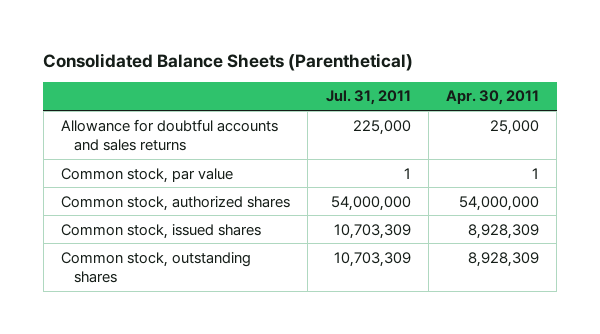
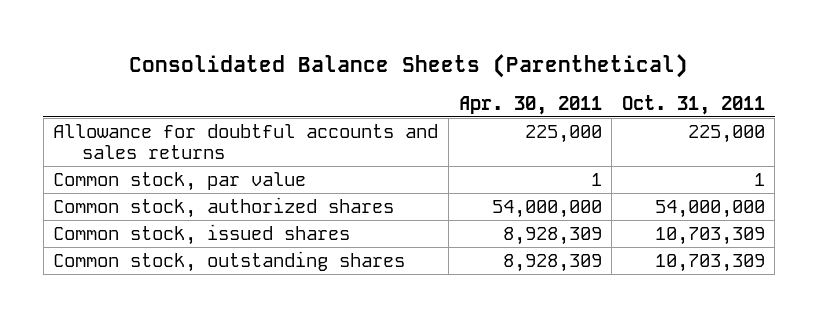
[325,90,411,106] Jul. 31, 2011 -> none
none -> [621,94,765,115] Oct. 31, 2011
[490,119,540,135] 25,000 -> [524,124,602,143] 225,000

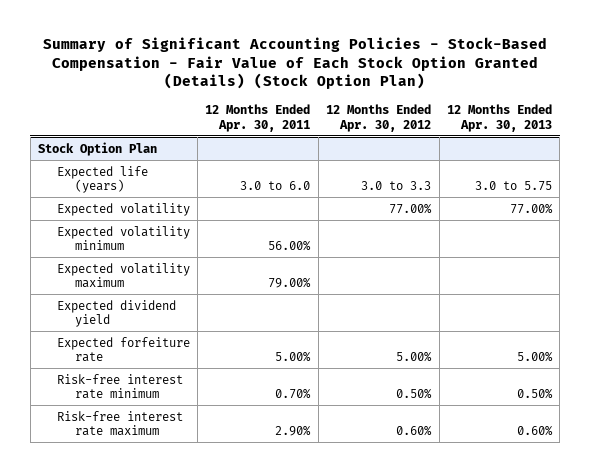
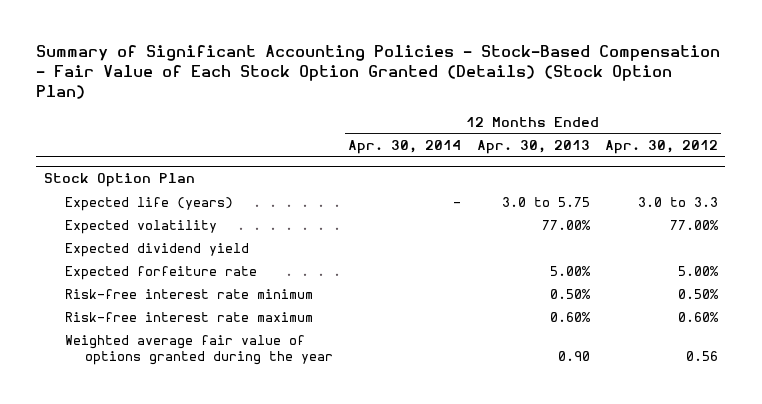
[205,103,311,132] 12 Months Ended Apr. 30, 2011 -> none
none -> [348,140,462,155] Apr. 30, 2014
[56,225,190,251] Expected volatility minimum -> none
[56,262,190,289] Expected volatility maximum -> none
none -> [64,334,334,366] Weighted average fair value of options granted during the year

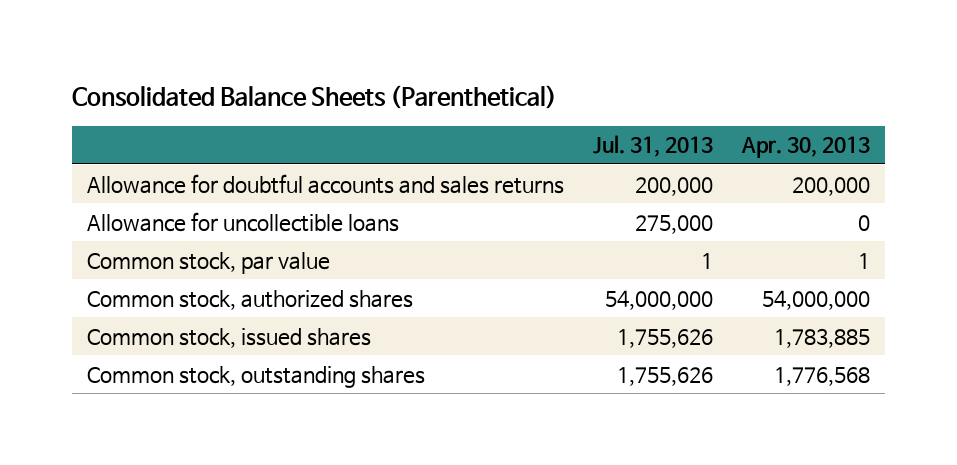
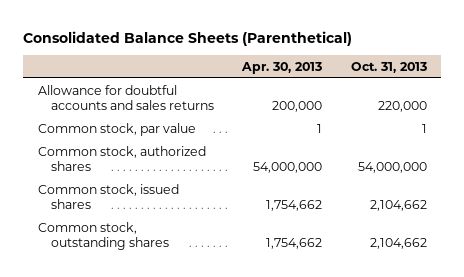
[593,135,714,158] Jul. 31, 2013 -> none
none -> [350,61,427,73] Oct. 31, 2013
[87,211,400,232] Allowance for uncollectible loans -> none
[774,327,871,348] 1,783,885 -> [266,200,323,212] 1,754,662
[774,366,871,386] 1,776,568 -> [266,238,323,250] 1,754,662

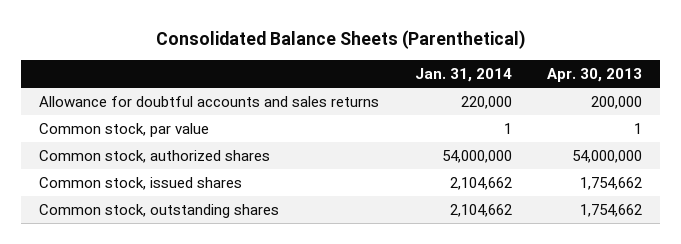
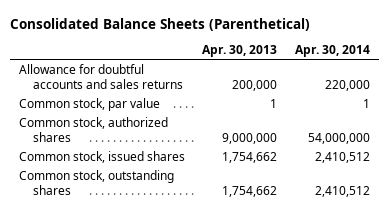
[414,67,512,82] Jan. 31, 2014 -> none
none -> [294,45,370,58] Apr. 30, 2014
[572,150,643,164] 54,000,000 -> [222,132,278,144] 9,000,000

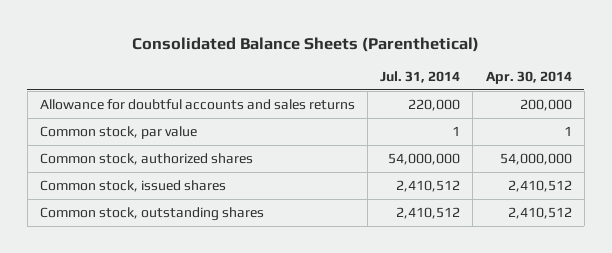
[202,45,278,58] Apr. 30, 2013 -> none
none -> [380,71,461,84] Jul. 31, 2014
[324,79,370,91] 220,000 -> [519,98,572,111] 200,000

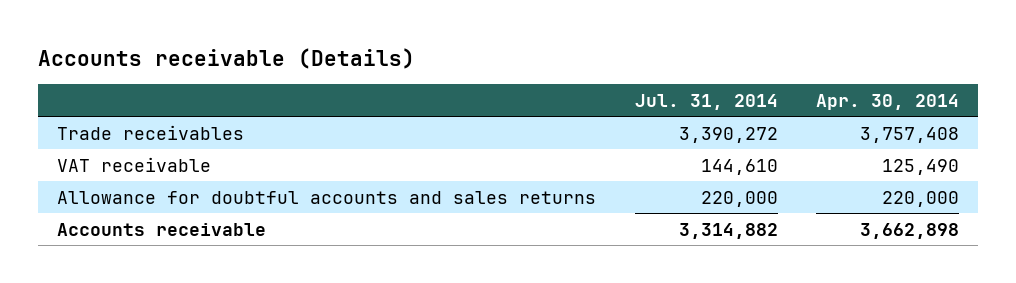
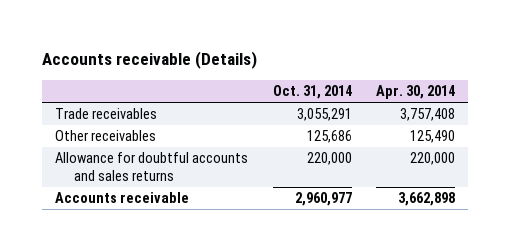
[634,93,778,110] Jul. 31, 2014 -> none
none -> [272,85,352,100] Oct. 31, 2014
[57,156,212,172] VAT receivable -> [54,130,156,142] Other receivables

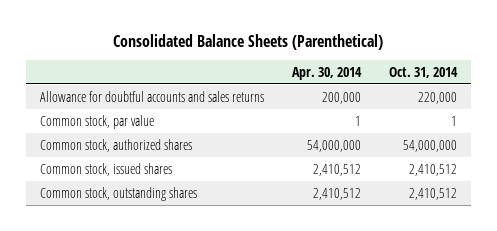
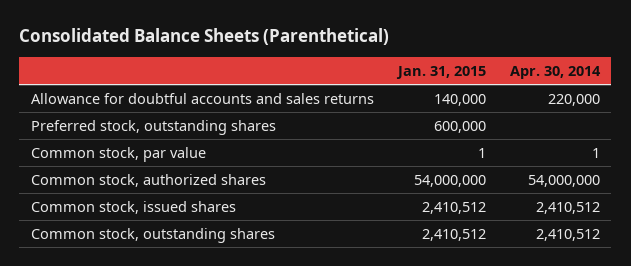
[389,66,459,78] Oct. 31, 2014 -> none
none -> [395,65,486,79] Jan. 31, 2015
[321,91,361,104] 200,000 -> [547,94,600,107] 220,000
none -> [31,120,277,136] Preferred stock, outstanding shares

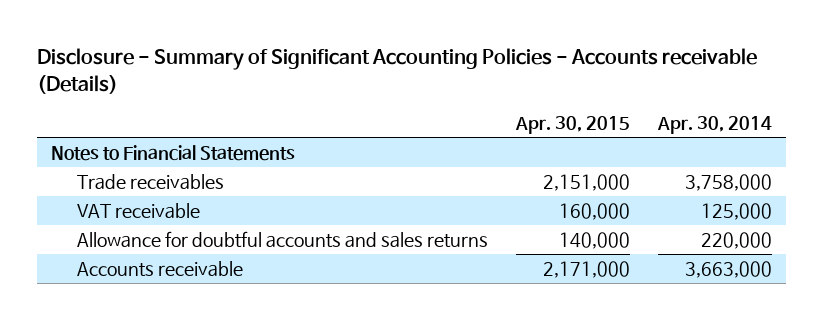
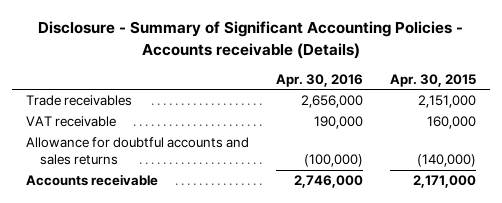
[656,115,772,134] Apr. 30, 2014 -> none
none -> [275,73,363,87] Apr. 30, 2016
[50,144,295,161] Notes to Financial Statements -> none
[558,231,630,249] 140,000 -> [417,153,477,167] (140,000)

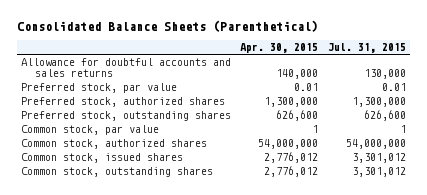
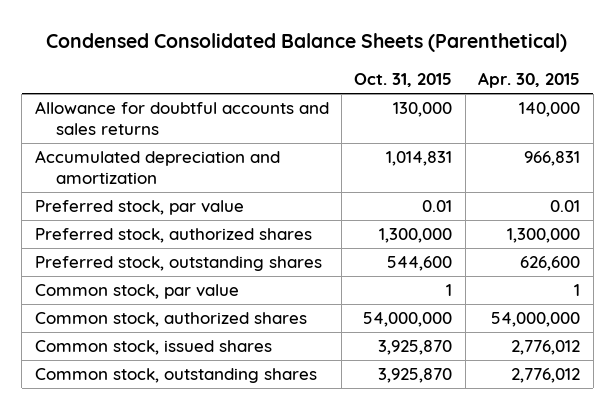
[16,19,318,32] Consolidated Balance Sheets (Parenthetical) -> [46,32,568,52] Condensed Consolidated Balance Sheets (Parenthetical)
[327,43,406,54] Jul. 31, 2015 -> none
none -> [354,73,453,88] Oct. 31, 2015
none -> [34,150,280,184] Accumulated depreciation and amortization

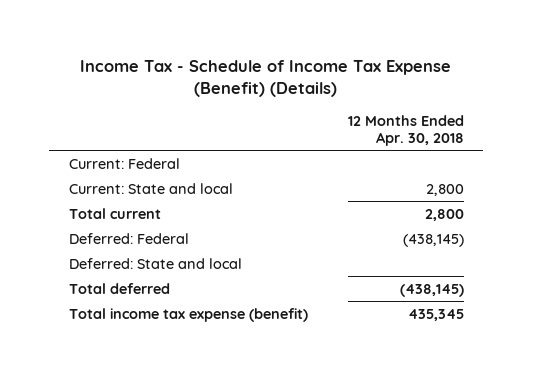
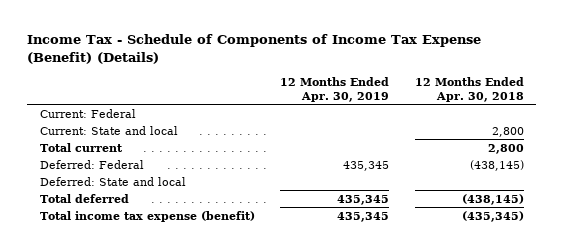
[80,59,452,97] Income Tax - Schedule of Income Tax Expense (Benefit) (Details) -> [26,34,481,64] Income Tax - Schedule of Components of Income Tax Expense (Benefit) (Details)
none -> [280,76,390,102] 12 Months Ended Apr. 30, 2019
[407,308,464,321] 435,345 -> [461,210,524,222] (435,345)

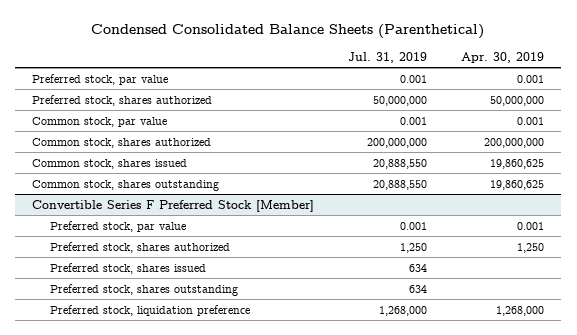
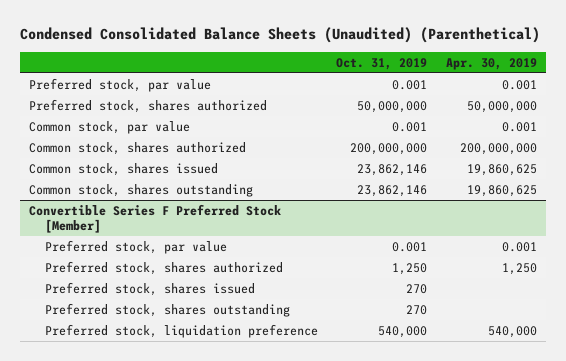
[91,24,485,40] Condensed Consolidated Balance Sheets (Parenthetical) -> [19,27,540,44] Condensed Consolidated Balance Sheets (Unaudited) (Parenthetical)
[348,51,428,63] Jul. 31, 2019 -> none
none -> [336,57,428,70] Oct. 31, 2019
[496,305,545,316] 1,268,000 -> [488,325,538,338] 540,000

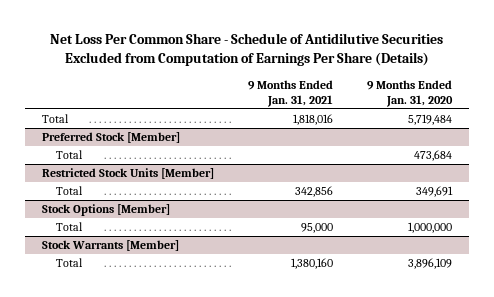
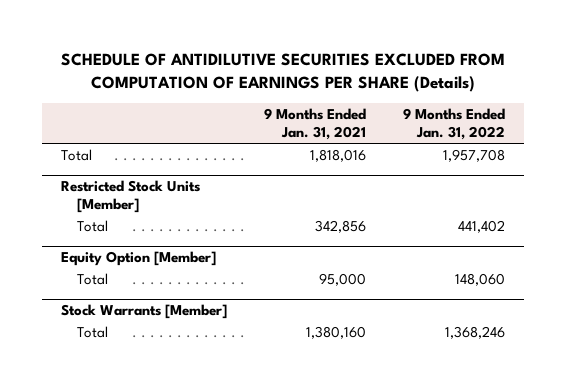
[50,33,444,67] Net Loss Per Common Share - Schedule of Antidilutive Securities Excluded from Computation of Earnings Per Share (Details) -> [61,53,506,93] SCHEDULE OF ANTIDILUTIVE SECURITIES EXCLUDED FROM COMPUTATION OF EARNINGS PER SHARE (Details)
[367,79,454,107] 9 Months Ended Jan. 31, 2020 -> none
none -> [403,108,506,141] 9 Months Ended Jan. 31, 2022
[42,132,181,144] Preferred Stock [Member] -> none
[55,150,83,160] Total -> none
[42,204,171,217] Stock Options [Member] -> [60,251,216,267] Equity Option [Member]

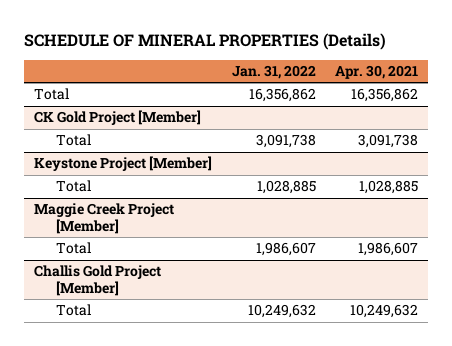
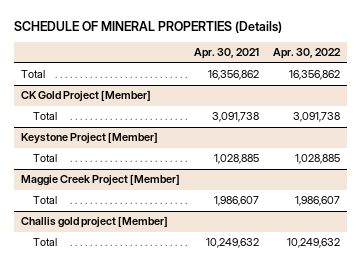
[231,65,316,80] Jan. 31, 2022 -> none
none -> [272,48,341,60] Apr. 30, 2022
[33,265,161,296] Challis Gold Project [Member] -> [20,216,168,229] Challis gold project [Member]

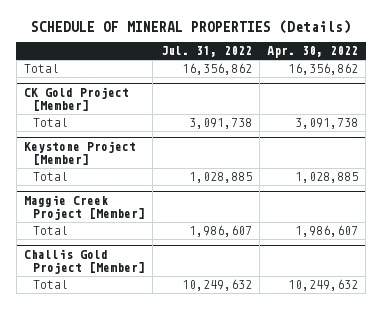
[193,48,259,60] Apr. 30, 2021 -> none
none -> [160,46,252,58] Jul. 31, 2022
[20,216,168,229] Challis gold project [Member] -> [23,248,146,274] Challis Gold Project [Member]

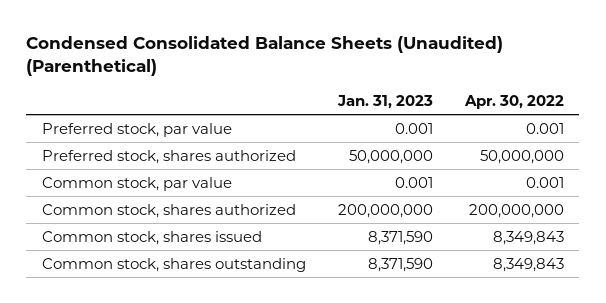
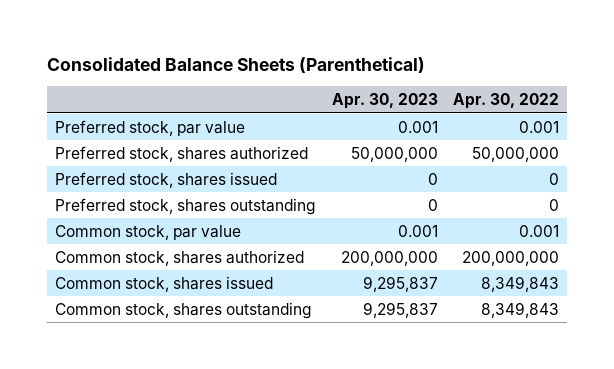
[26,36,504,77] Condensed Consolidated Balance Sheets (Unaudited) (Parenthetical) -> [47,56,426,73] Consolidated Balance Sheets (Parenthetical)
[336,94,433,109] Jan. 31, 2023 -> none
none -> [331,92,438,109] Apr. 30, 2023
none -> [54,171,277,188] Preferred stock, shares issued
none -> [54,197,316,215] Preferred stock, shares outstanding

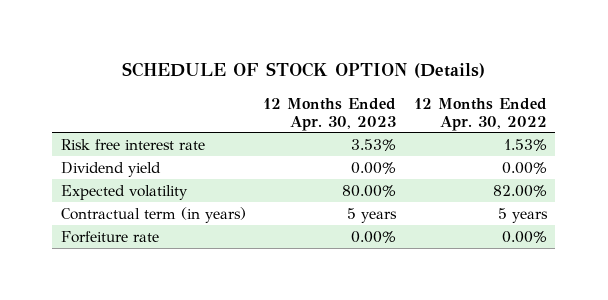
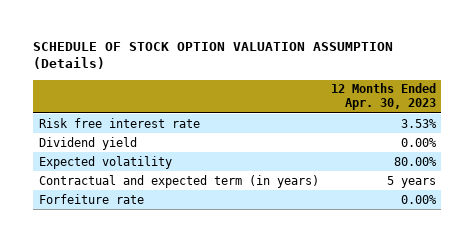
[121,62,485,79] SCHEDULE OF STOCK OPTION (Details) -> [33,41,394,70] SCHEDULE OF STOCK OPTION VALUATION ASSUMPTION (Details)
[413,97,547,131] 12 Months Ended Apr. 30, 2022 -> none
[60,206,246,223] Contractual term (in years) -> [38,174,319,188] Contractual and expected term (in years)

